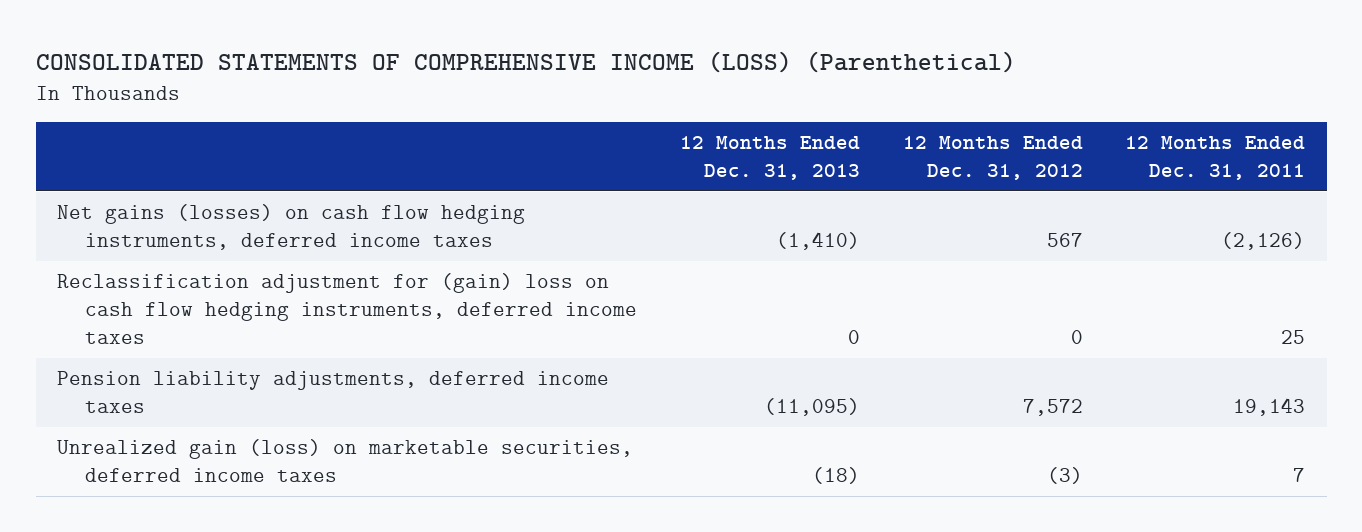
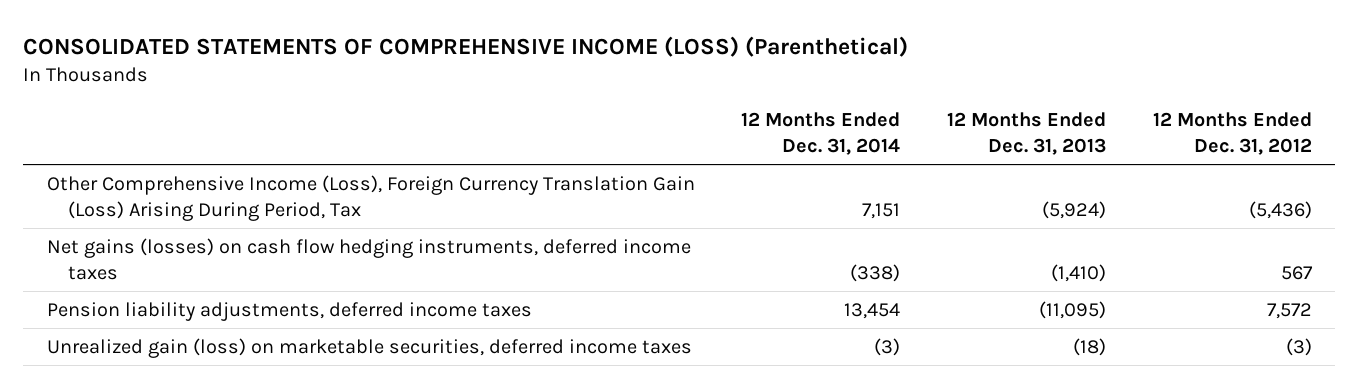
[1125,136,1306,181] 12 Months Ended Dec. 31, 2011 -> none
none -> [741,112,901,155] 12 Months Ended Dec. 31, 2014
none -> [46,174,695,221] Other Comprehensive Income (Loss), Foreign Currency Translation Gain (Loss) Arising During Period, Tax
[56,273,638,345] Reclassification adjustment for (gain) loss on cash flow hedging instruments, deferred income taxes -> none

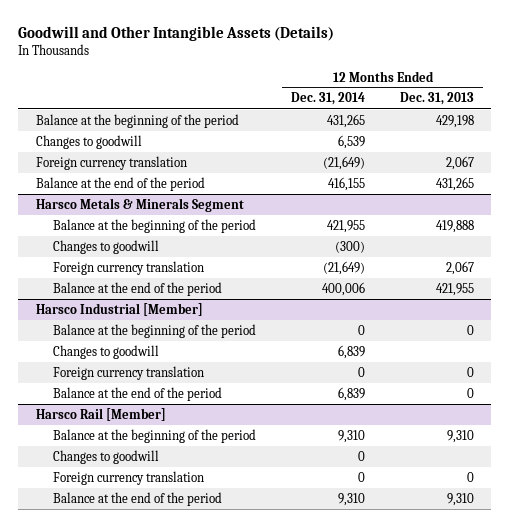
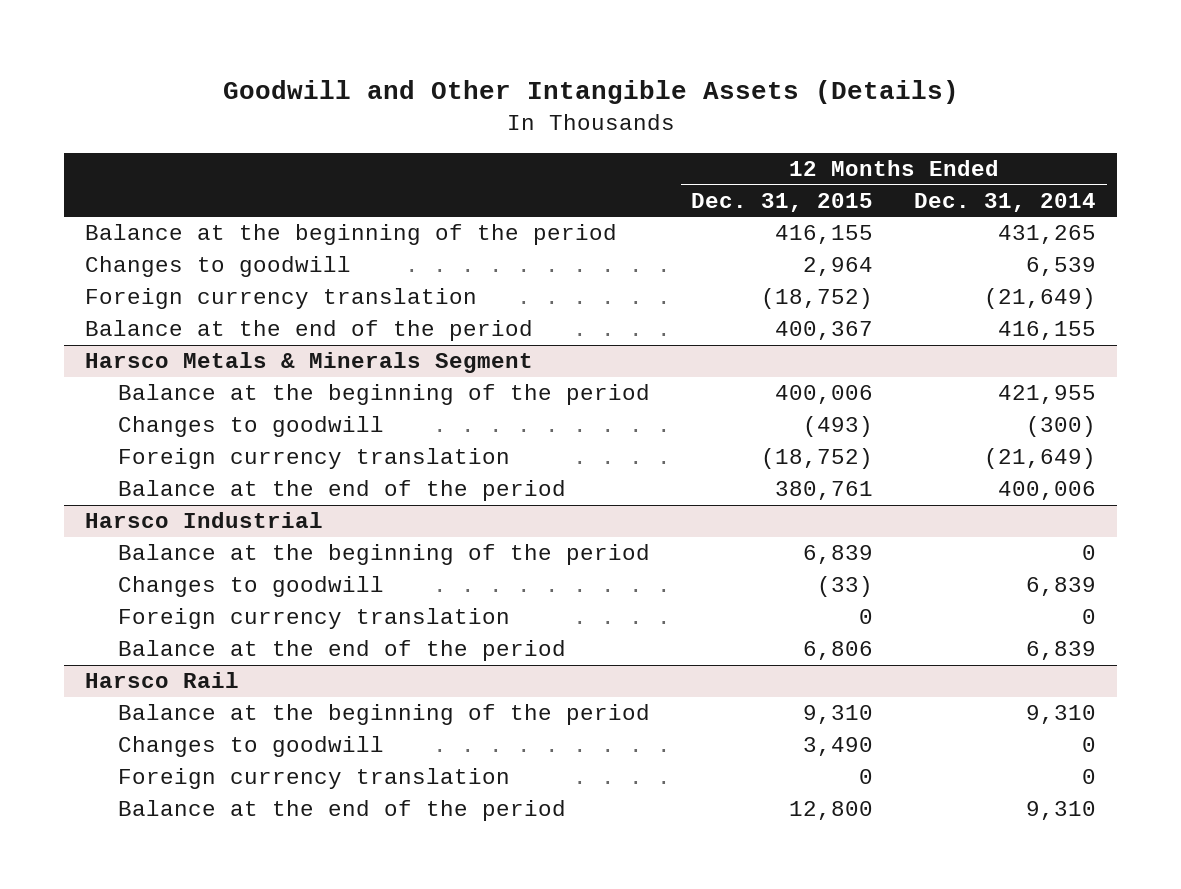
[399,92,474,106] Dec. 31, 2013 -> none
none -> [691,192,874,212] Dec. 31, 2015
[35,302,203,316] Harsco Industrial [Member] -> [84,512,323,529] Harsco Industrial
[35,407,166,421] Harsco Rail [Member] -> [84,672,239,689] Harsco Rail

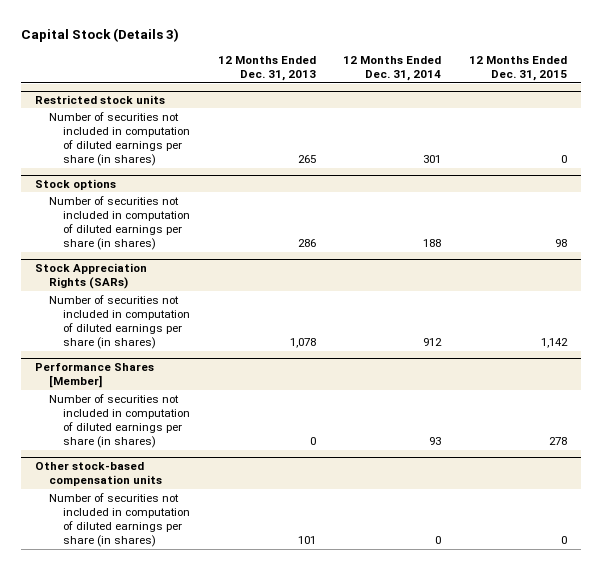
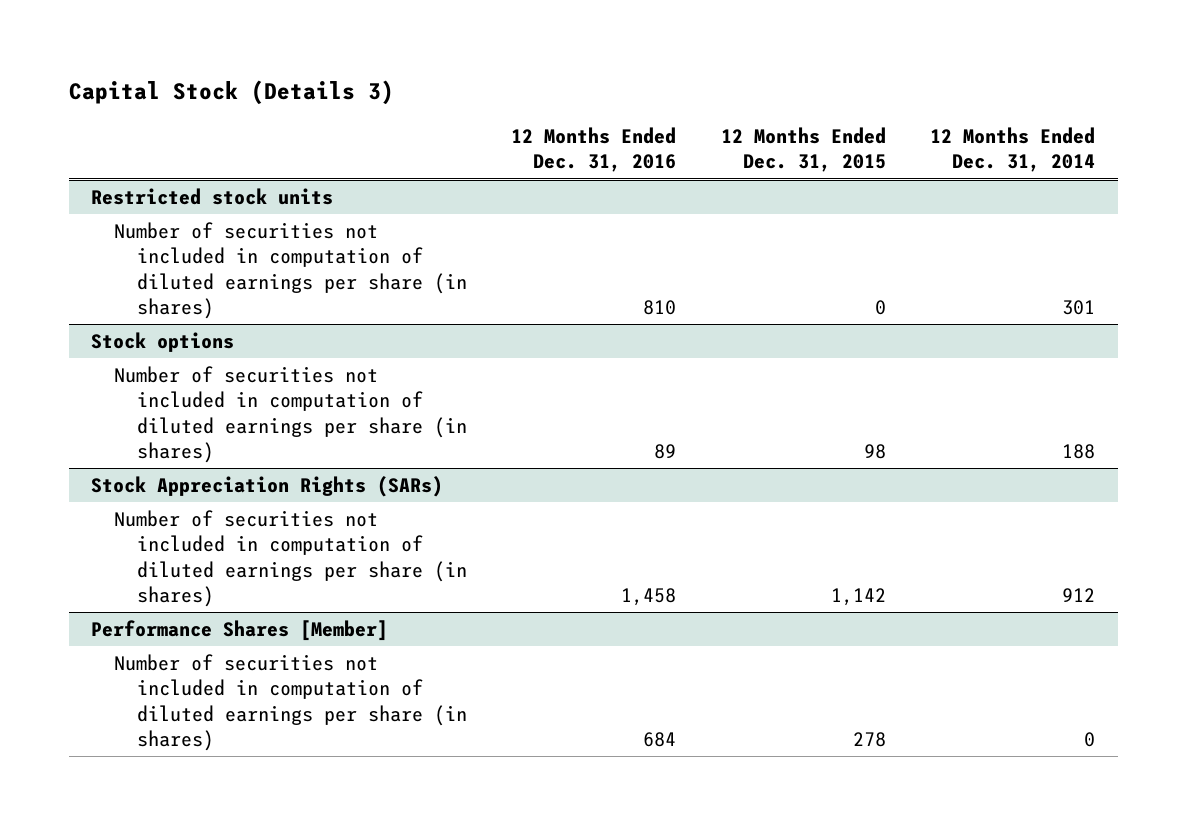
[217,55,316,82] 12 Months Ended Dec. 31, 2013 -> none
none -> [511,127,677,173] 12 Months Ended Dec. 31, 2016
[34,461,162,487] Other stock-based compensation units -> none
[48,492,190,548] Number of securities not included in computation of diluted earnings per share (in shares) -> none
[429,437,442,446] 93 -> [1084,731,1096,747] 0

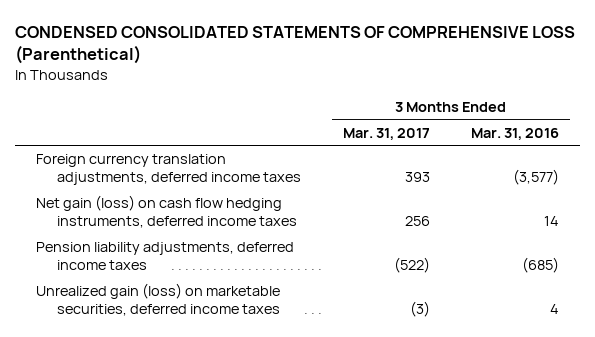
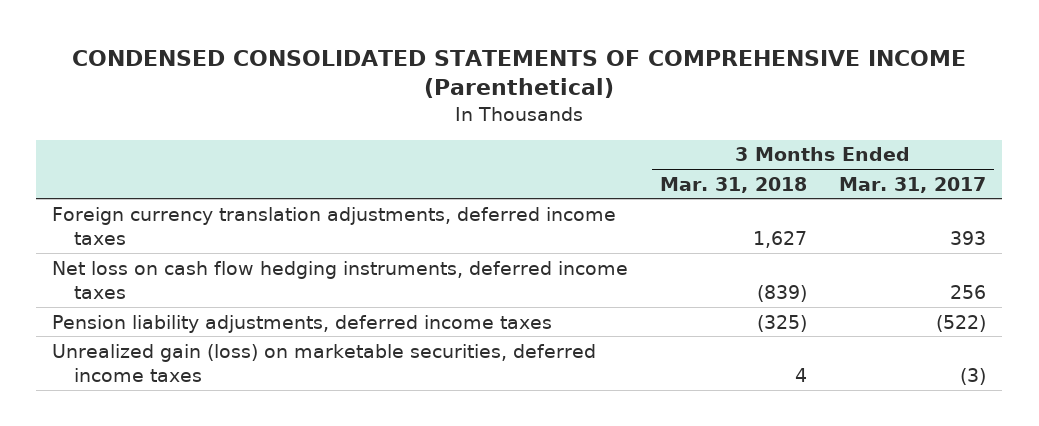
[15,25,576,65] CONDENSED CONSOLIDATED STATEMENTS OF COMPREHENSIVE LOSS (Parenthetical) -> [72,49,967,99] CONDENSED CONSOLIDATED STATEMENTS OF COMPREHENSIVE INCOME (Parenthetical)
[471,127,560,140] Mar. 31, 2016 -> none
none -> [660,176,808,193] Mar. 31, 2018
[35,195,298,229] Net gain (loss) on cash flow hedging instruments, deferred income taxes -> [52,260,629,300] Net loss on cash flow hedging instruments, deferred income taxes

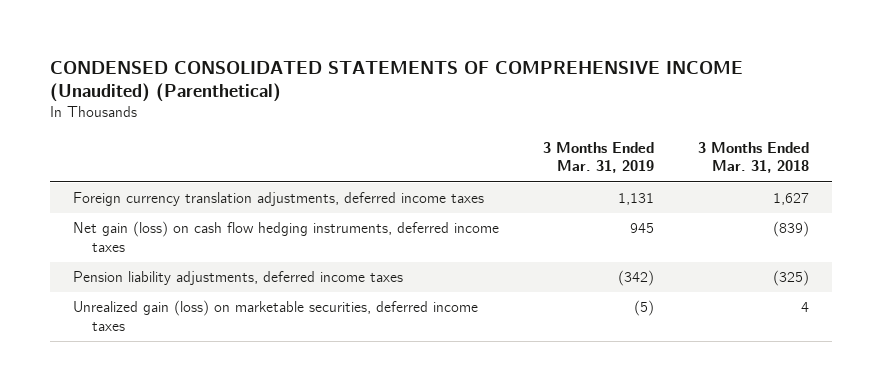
[72,49,967,99] CONDENSED CONSOLIDATED STATEMENTS OF COMPREHENSIVE INCOME (Parenthetical) -> [50,60,744,103] CONDENSED CONSOLIDATED STATEMENTS OF COMPREHENSIVE INCOME (Unaudited) (Parenthetical)
[839,176,987,193] Mar. 31, 2017 -> none
none -> [542,141,654,174] 3 Months Ended Mar. 31, 2019
[52,260,629,300] Net loss on cash flow hedging instruments, deferred income taxes -> [72,221,499,253] Net gain (loss) on cash flow hedging instruments, deferred income taxes

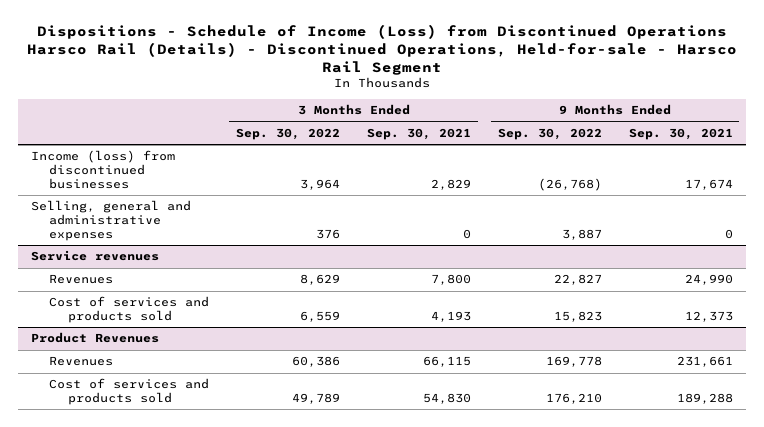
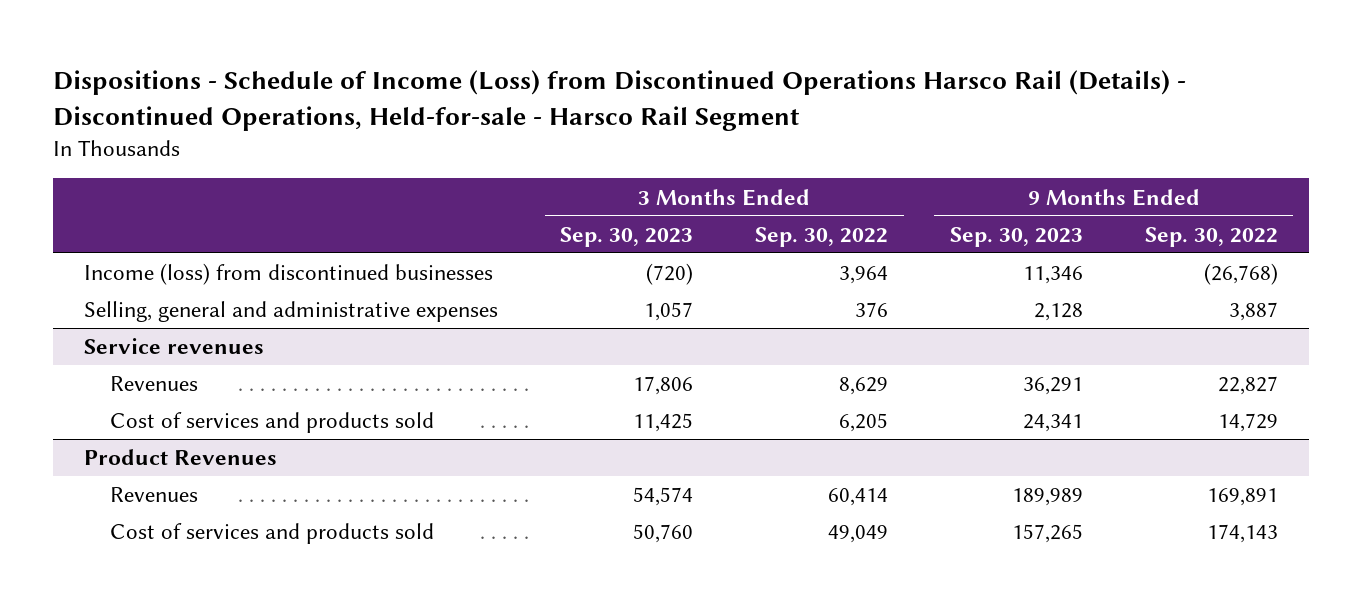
[366,127,471,140] Sep. 30, 2021 -> none
[628,127,733,140] Sep. 30, 2021 -> none
none -> [560,226,694,247] Sep. 30, 2023
none -> [949,226,1083,247] Sep. 30, 2023
[300,311,341,323] 6,559 -> [839,413,889,433] 6,205
[553,311,602,323] 15,823 -> [1217,413,1278,433] 14,729
[292,356,341,368] 60,386 -> [828,488,889,507] 60,414
[545,356,602,368] 169,778 -> [1206,488,1278,507] 169,891
[292,393,341,405] 49,789 -> [828,525,889,544] 49,049
[545,393,602,405] 176,210 -> [1206,524,1278,544] 174,143

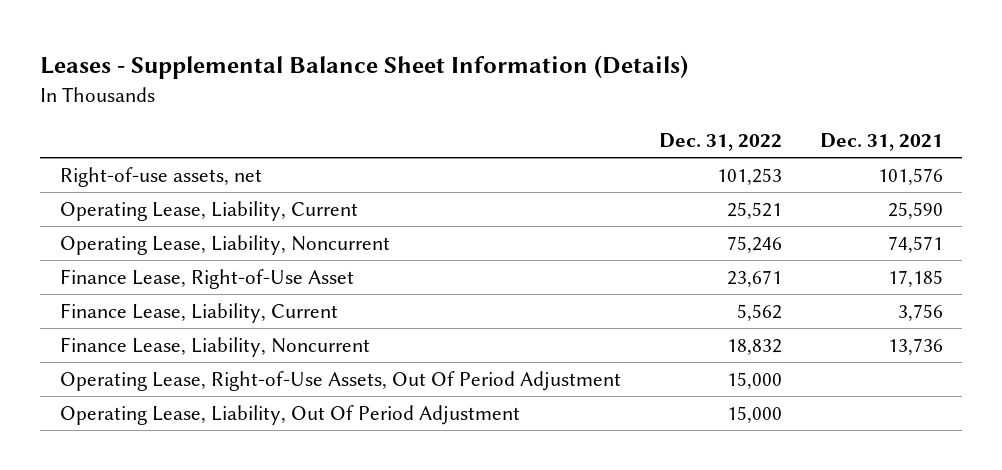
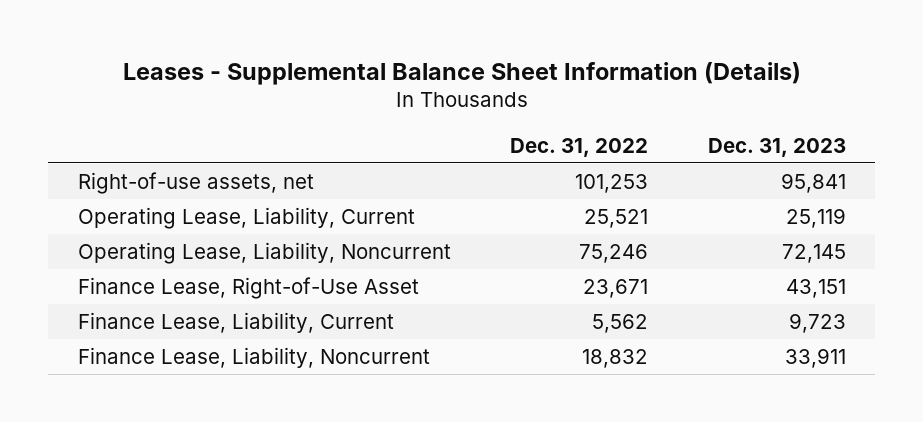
[819,133,943,152] Dec. 31, 2021 -> none
none -> [707,137,846,157] Dec. 31, 2023
[59,371,621,392] Operating Lease, Right-of-Use Assets, Out Of Period Adjustment -> none
[59,405,520,426] Operating Lease, Liability, Out Of Period Adjustment -> none

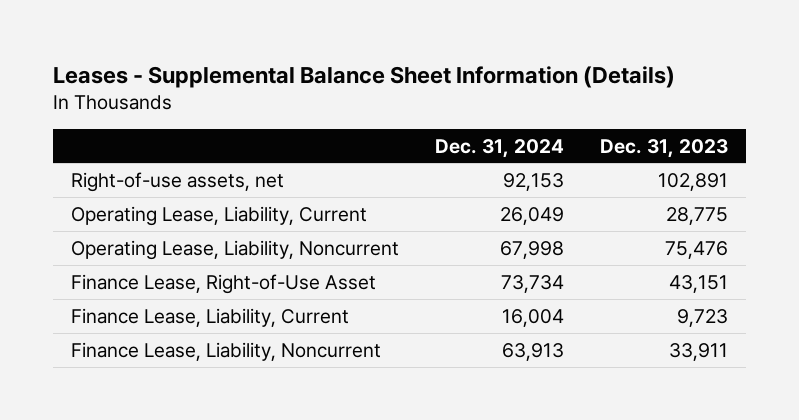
[510,137,649,157] Dec. 31, 2022 -> none
none -> [434,138,564,158] Dec. 31, 2024
[780,173,846,194] 95,841 -> [657,172,728,191] 102,891
[785,208,846,229] 25,119 -> [665,206,728,225] 28,775
[781,244,846,264] 72,145 -> [664,240,728,259] 75,476

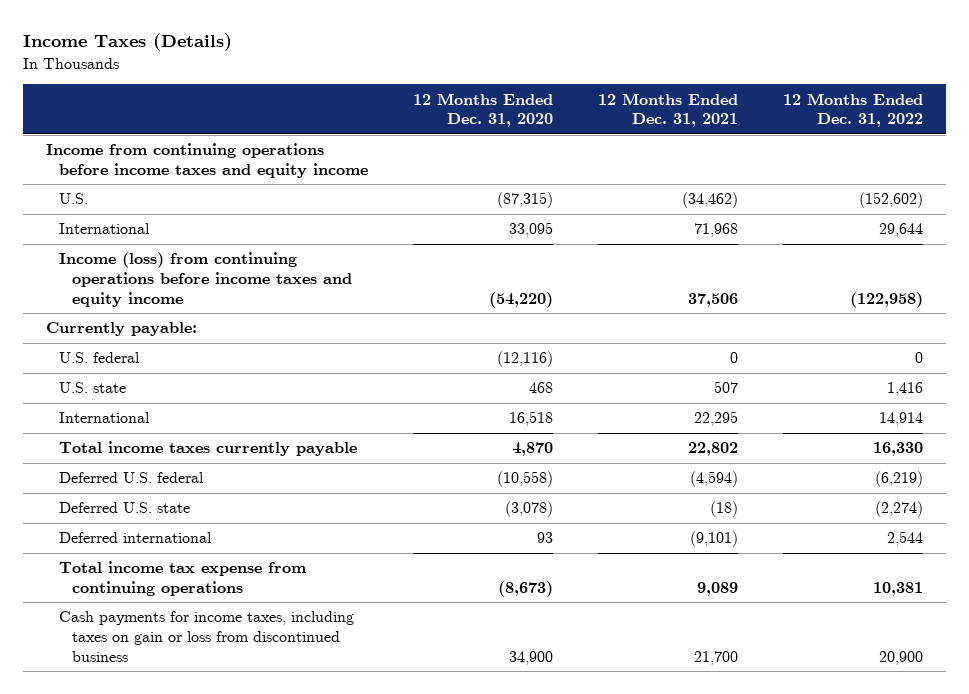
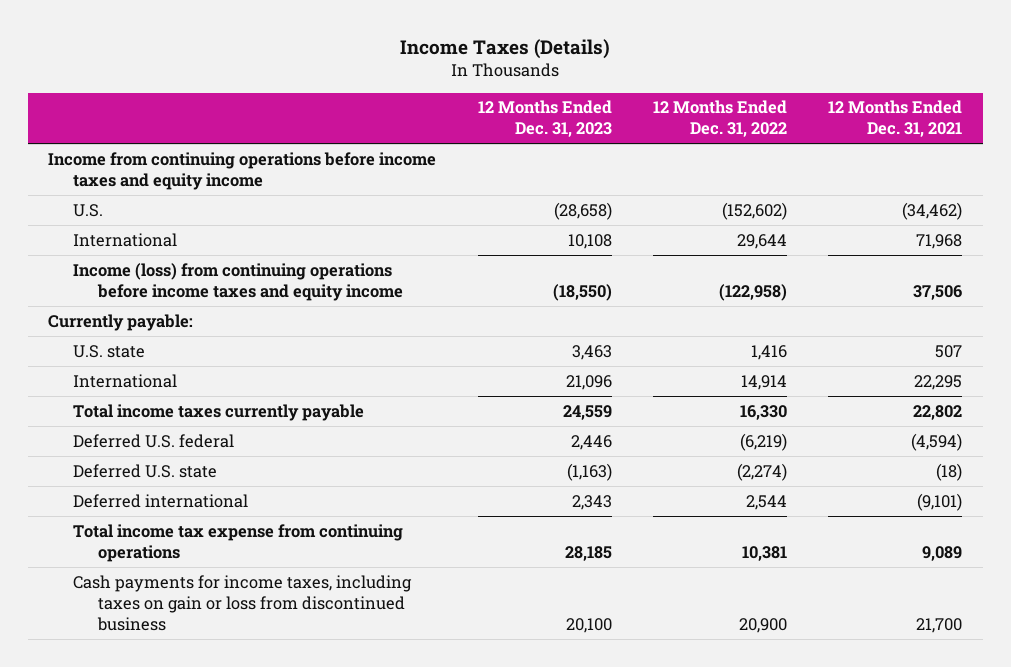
[412,92,553,128] 12 Months Ended Dec. 31, 2020 -> none
none -> [477,100,612,138] 12 Months Ended Dec. 31, 2023
[58,352,140,364] U.S. federal -> none

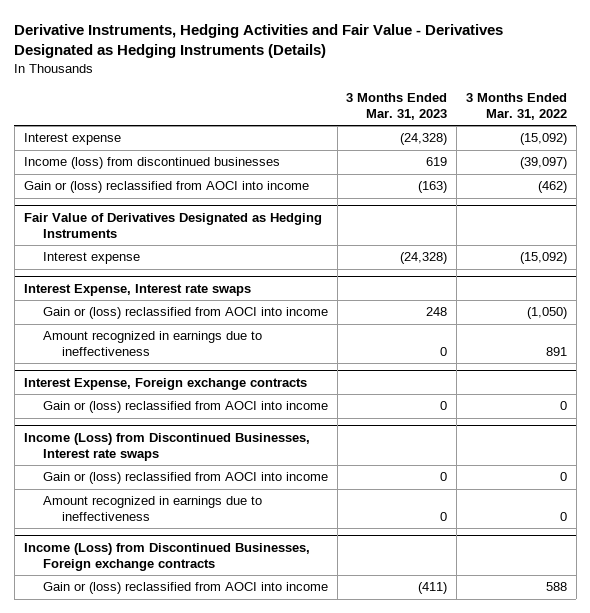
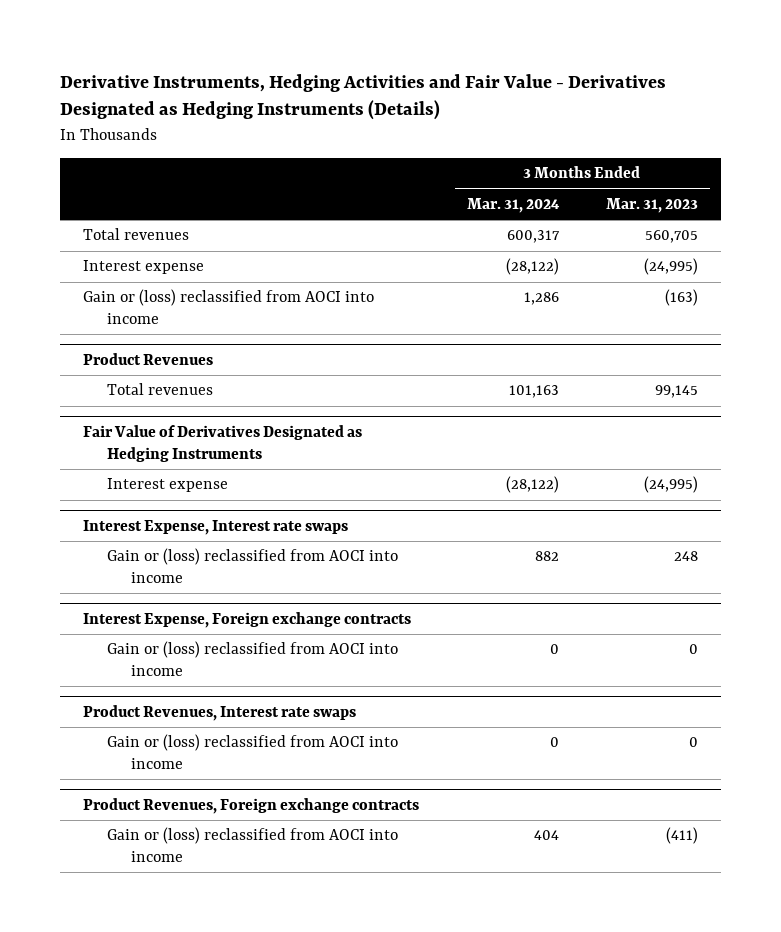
[465,92,567,120] 3 Months Ended Mar. 31, 2022 -> none
none -> [466,197,560,213] Mar. 31, 2024
[23,157,280,170] Income (loss) from discontinued businesses -> none
none -> [83,228,190,241] Total revenues
[400,133,448,146] (24,328) -> [643,258,698,276] (24,995)
none -> [83,353,214,366] Product Revenues
none -> [106,383,213,396] Total revenues
[400,252,448,265] (24,328) -> [643,476,698,494] (24,995)
[42,331,262,357] Amount recognized in earnings due to ineffectiveness -> none
[23,433,310,461] Income (Loss) from Discontinued Businesses, Interest rate swaps -> none
none -> [83,705,357,722] Product Revenues, Interest rate swaps
[42,496,262,522] Amount recognized in earnings due to ineffectiveness -> none
[23,543,310,571] Income (Loss) from Discontinued Businesses, Foreign exchange contracts -> none
none -> [83,798,420,815] Product Revenues, Foreign exchange contracts

